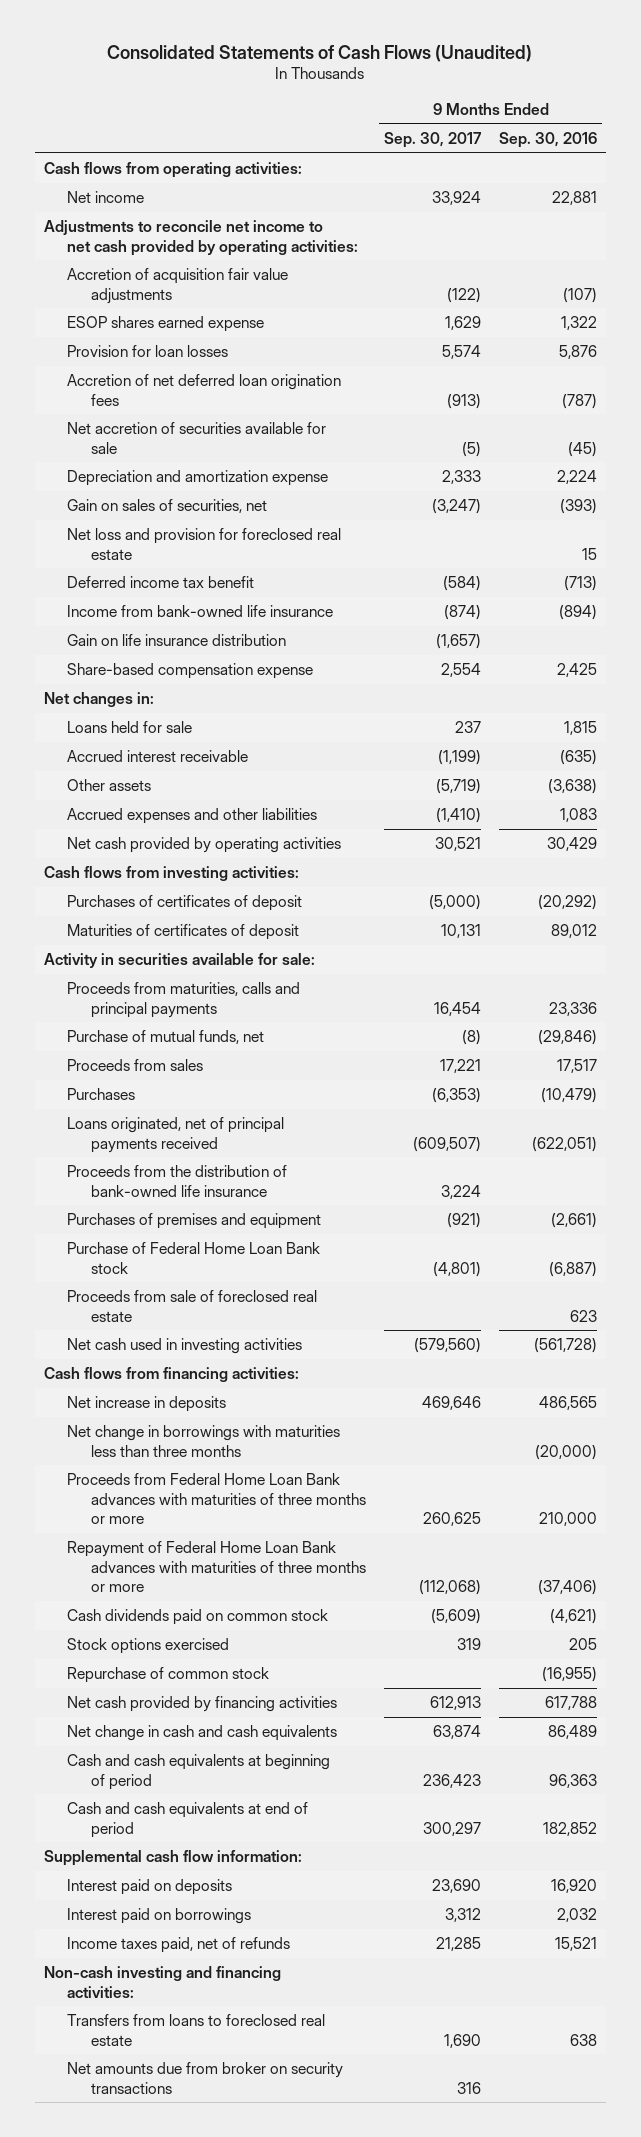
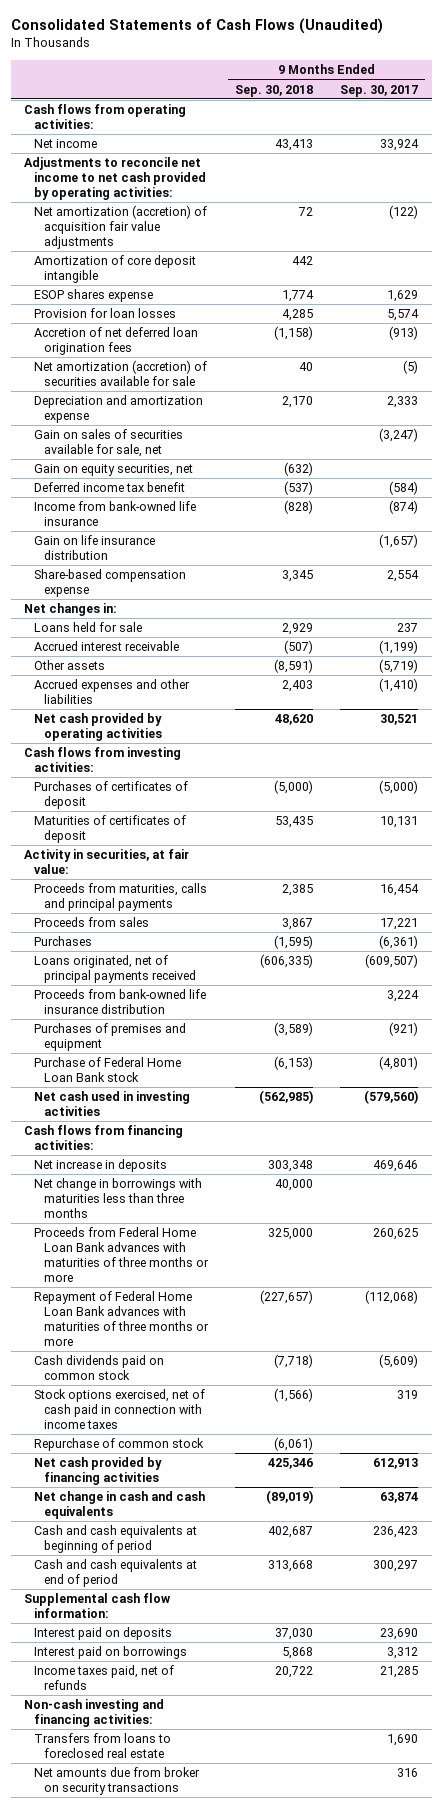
[499,131,598,148] Sep. 30, 2016 -> none
none -> [235,84,314,97] Sep. 30, 2018
[67,268,289,304] Accretion of acquisition fair value adjustments -> [34,205,208,249] Net amortization (accretion) of acquisition fair value adjustments
none -> [34,255,197,284] Amortization of core deposit intangible
[67,316,265,333] ESOP shares earned expense -> [34,289,154,303] ESOP shares expense
[67,422,327,454] Net accretion of securities available for sale -> [34,360,208,387] Net amortization (accretion) of securities available for sale
[67,528,342,560] Net loss and provision for foreclosed real estate -> none
[67,499,268,514] Gain on sales of securities, net -> [34,429,184,458] Gain on sales of securities available for sale, net
none -> [34,464,194,477] Gain on equity securities, net
[43,953,315,969] Activity in securities available for sale: -> none
none -> [24,849,190,875] Activity in securities, at fair value:
[67,1030,265,1045] Purchase of mutual funds, net -> none
[431,1088,481,1104] (6,353) -> [379,935,419,950] (6,361)
[67,1165,288,1197] Proceeds from the distribution of bank-owned life insurance -> [34,989,207,1015] Proceeds from bank-owned life insurance distribution
[67,1290,318,1322] Proceeds from sale of foreclosed real estate -> none
[67,1638,230,1655] Stock options exercised -> [34,1389,206,1429] Stock options exercised, net of cash paid in connection with income taxes

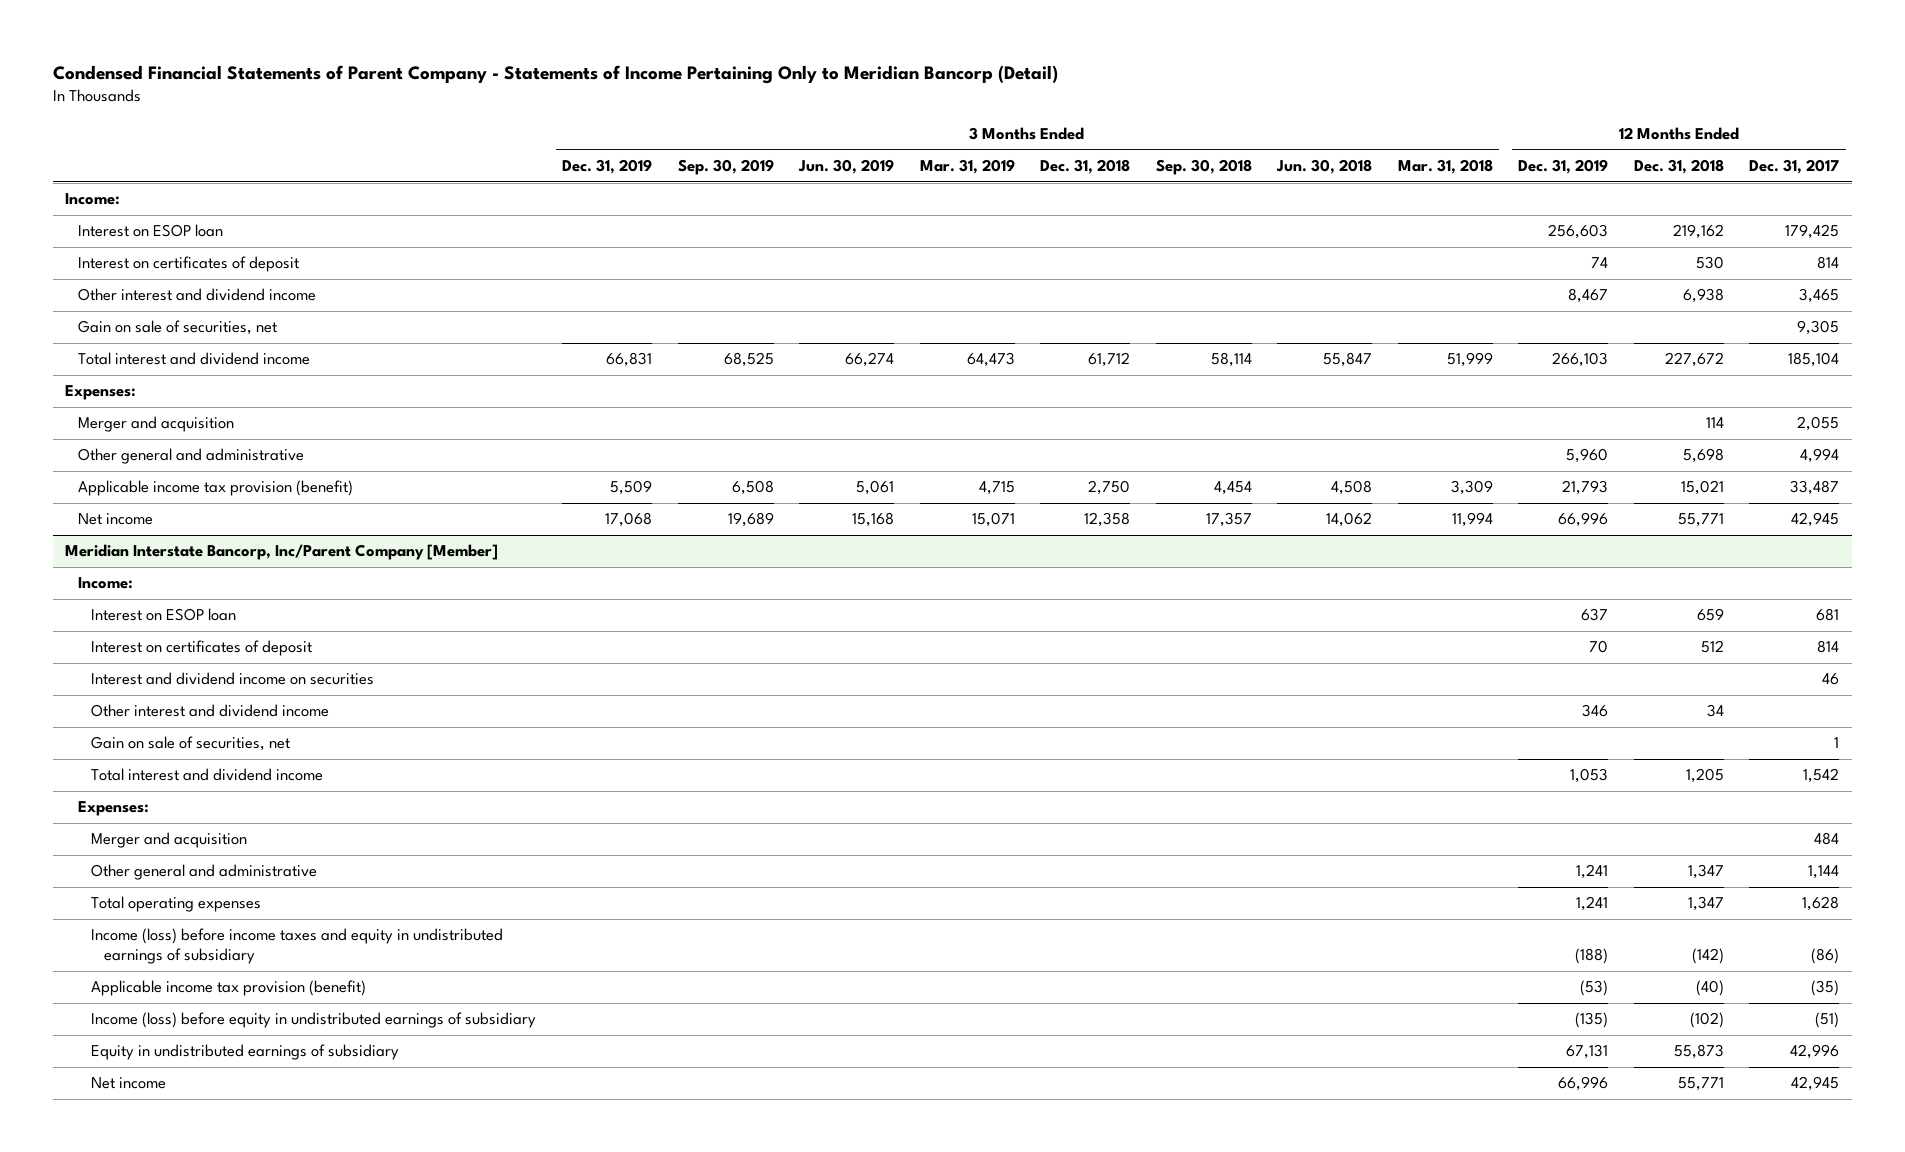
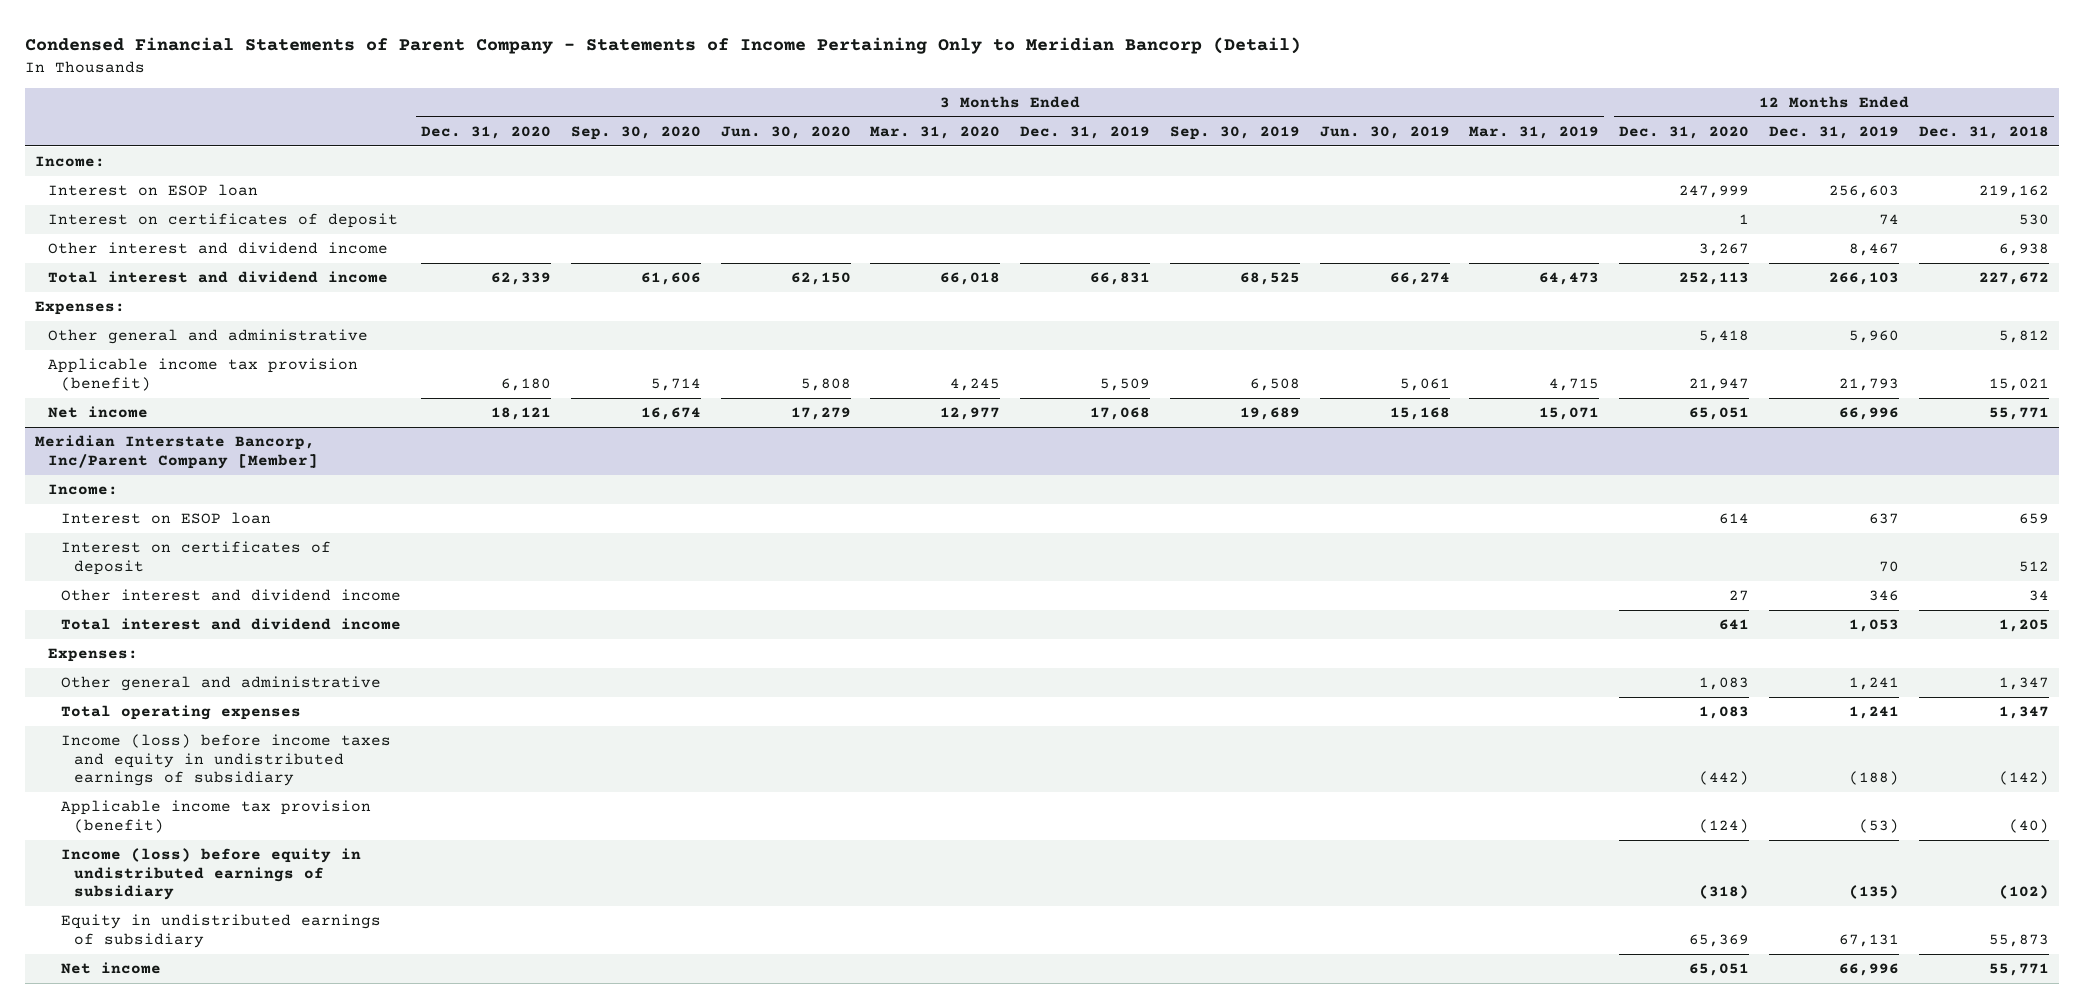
[1040,159,1131,175] Dec. 31, 2018 -> none
[1155,159,1252,176] Sep. 30, 2018 -> none
[1276,159,1373,175] Jun. 30, 2018 -> none
[1397,159,1493,175] Mar. 31, 2018 -> none
[1749,159,1840,175] Dec. 31, 2017 -> none
none -> [421,125,552,139] Dec. 31, 2020
none -> [570,125,701,140] Sep. 30, 2020
none -> [720,125,851,139] Jun. 30, 2020
none -> [870,125,1001,139] Mar. 31, 2020
none -> [1619,125,1750,139] Dec. 31, 2020
[78,320,278,336] Gain on sale of securities, net -> none
[78,416,235,433] Merger and acquisition -> none
[1682,448,1724,464] 5,698 -> [1998,330,2049,344] 5,812
[91,672,375,686] Interest and dividend income on securities -> none
[91,736,291,752] Gain on sale of securities, net -> none
[91,832,248,849] Merger and acquisition -> none

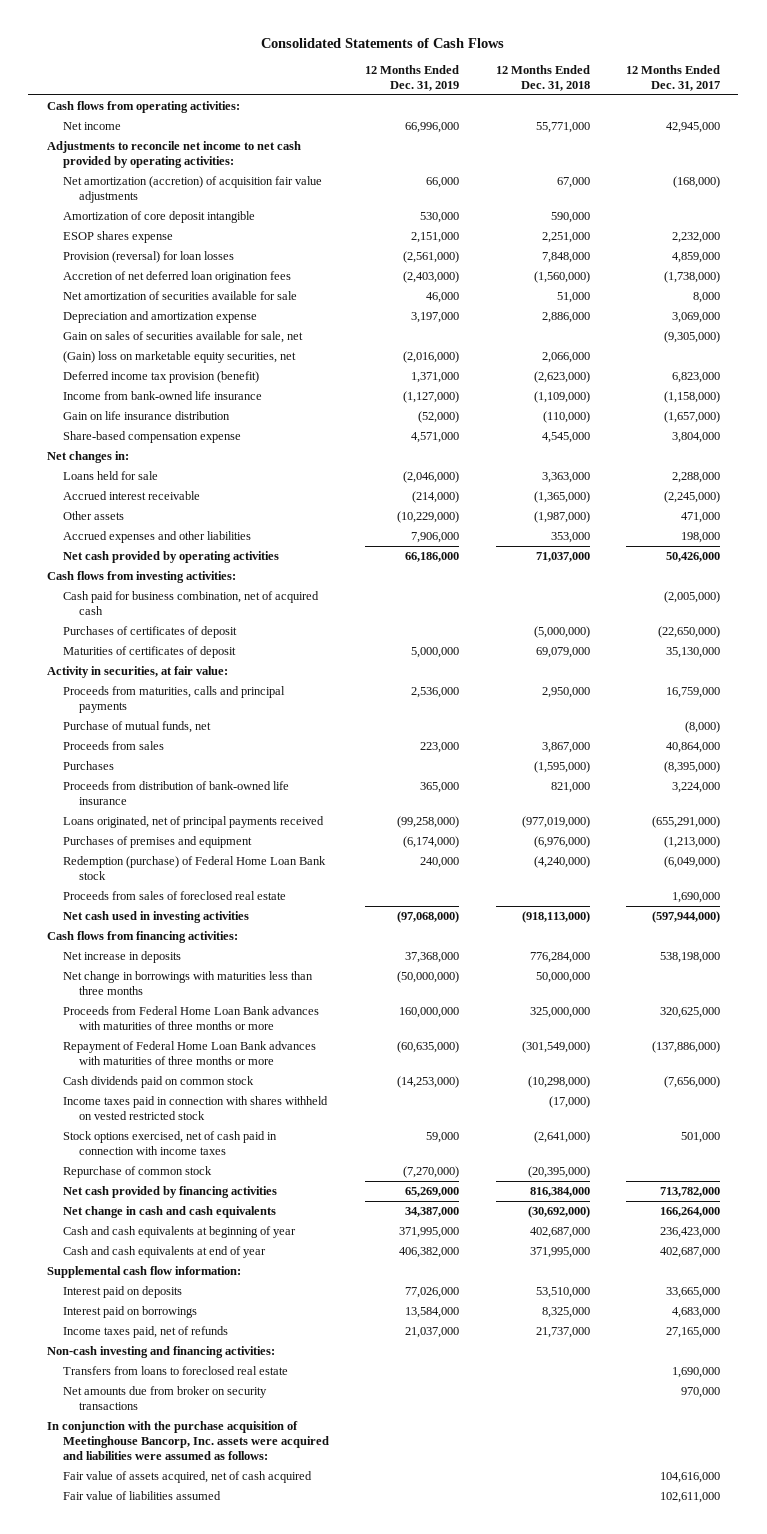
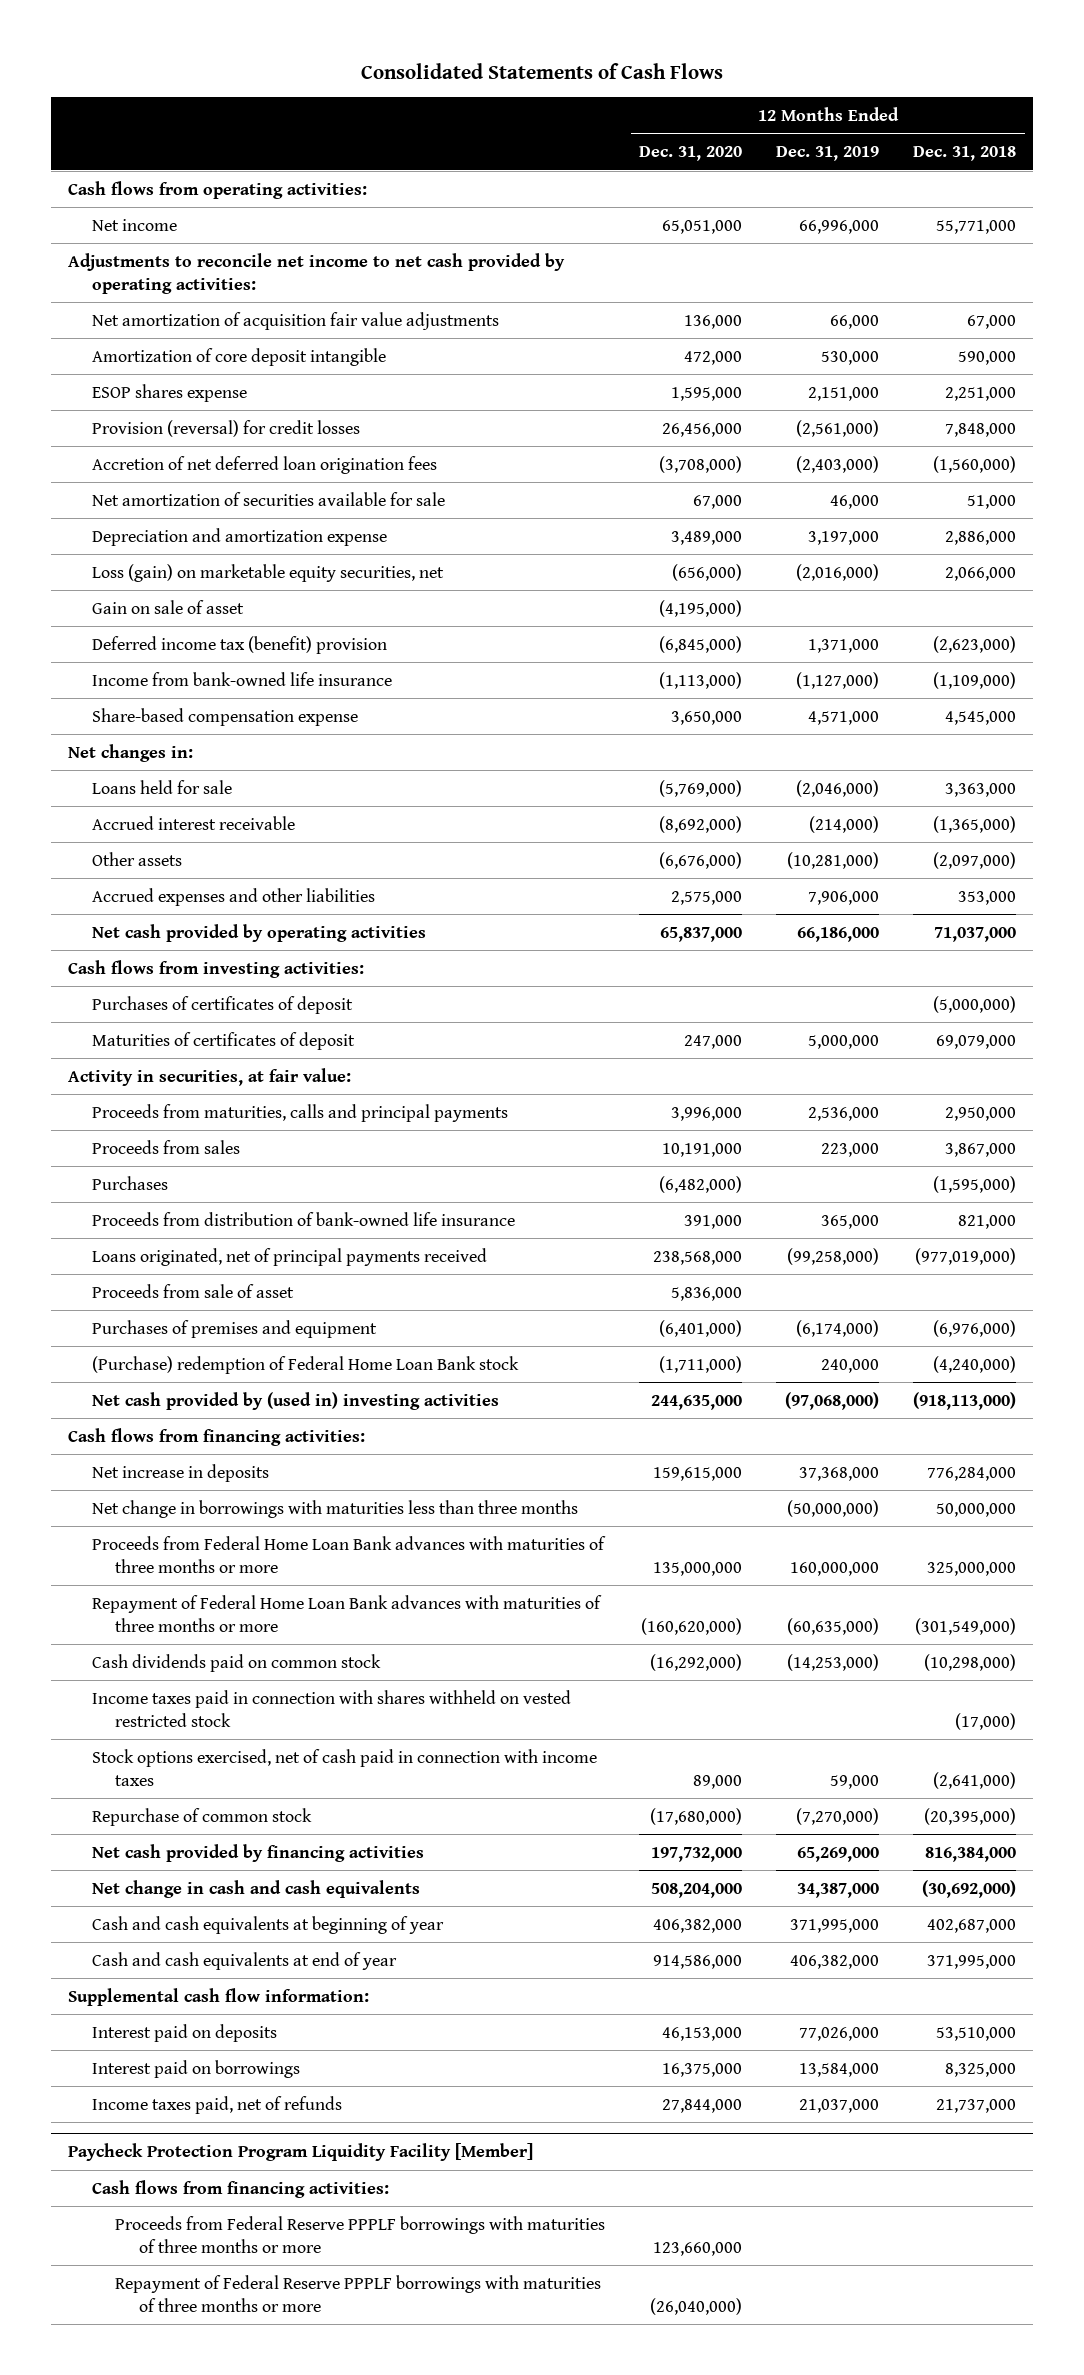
[626,64,721,92] 12 Months Ended Dec. 31, 2017 -> none
none -> [639,146,743,162] Dec. 31, 2020
[62,175,322,203] Net amortization (accretion) of acquisition fair value adjustments -> [91,311,499,330] Net amortization of acquisition fair value adjustments
[62,250,234,263] Provision (reversal) for loan losses -> [91,419,360,437] Provision (reversal) for credit losses
[62,330,303,343] Gain on sales of securities available for sale, net -> none
[62,350,296,363] (Gain) loss on marketable equity securities, net -> [91,563,444,582] Loss (gain) on marketable equity securities, net
none -> [91,599,244,614] Gain on sale of asset
[62,370,259,383] Deferred income tax provision (benefit) -> [91,635,387,654] Deferred income tax (benefit) provision
[62,410,230,420] Gain on life insurance distribution -> none
[397,510,460,523] (10,229,000) -> [787,851,880,869] (10,281,000)
[533,510,590,523] (1,987,000) -> [933,851,1017,869] (2,097,000)
[62,590,319,615] Cash paid for business combination, net of acquired cash -> none
[62,720,211,733] Purchase of mutual funds, net -> none
none -> [91,1283,294,1298] Proceeds from sale of asset
[62,890,286,900] Proceeds from sales of foreclosed real estate -> none
[62,855,326,880] Redemption (purchase) of Federal Home Loan Bank stock -> [91,1355,519,1374] (Purchase) redemption of Federal Home Loan Bank stock
[62,910,249,923] Net cash used in investing activities -> [91,1391,499,1410] Net cash provided by (used in) investing activities
[46,1345,275,1358] Non-cash investing and financing activities: -> none
[62,1365,288,1375] Transfers from loans to foreclosed real estate -> none
[62,1385,267,1410] Net amounts due from broker on security transactions -> none
[46,1420,329,1461] In conjunction with the purchase acquisition of Meetinghouse Bancorp, Inc. assets were acquired and liabilities were assumed as follows: -> none
[62,1470,312,1483] Fair value of assets acquired, net of cash acquired -> none
[62,1490,221,1500] Fair value of liabilities assumed -> none
none -> [67,2143,533,2162] Paycheck Protection Program Liquidity Facility [Member]
none -> [91,2179,389,2198] Cash flows from financing activities:
none -> [115,2215,606,2253] Proceeds from Federal Reserve PPPLF borrowings with maturities of three months or more
none -> [115,2274,602,2312] Repayment of Federal Reserve PPPLF borrowings with maturities of three months or more

